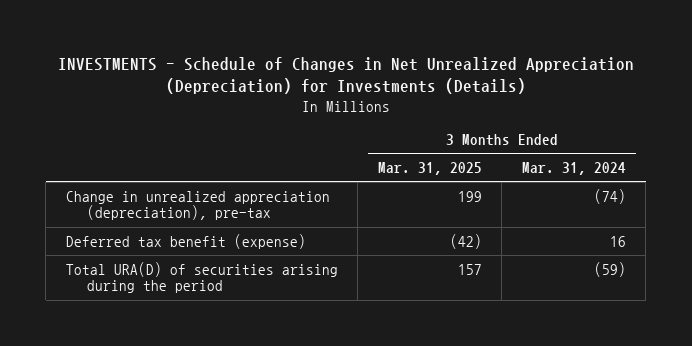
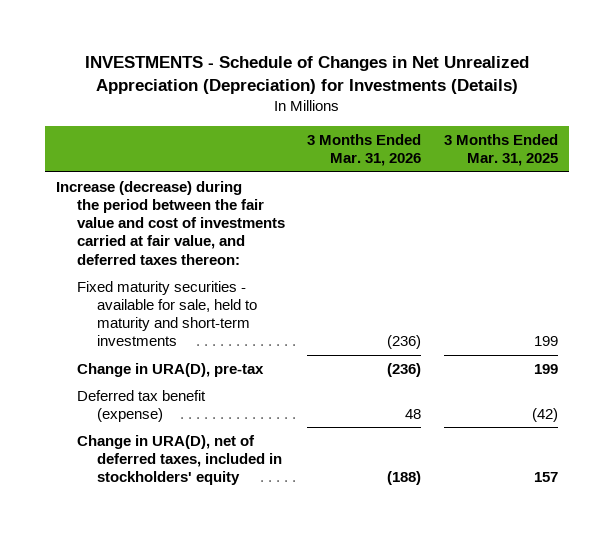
[521,161,626,175] Mar. 31, 2024 -> none
none -> [307,133,422,167] 3 Months Ended Mar. 31, 2026
none -> [56,180,285,265] Increase (decrease) during the period between the fair value and cost of investments carried at fair value, and deferred taxes thereon:
[65,190,330,221] Change in unrealized appreciation (depreciation), pre-tax -> [76,280,257,347] Fixed maturity securities - available for sale, held to maturity and short-term investments
none -> [76,362,264,377] Change in URA(D), pre-tax
[65,261,338,294] Total URA(D) of securities arising during the period -> [76,434,282,486] Change in URA(D), net of deferred taxes, included in stockholders' equity

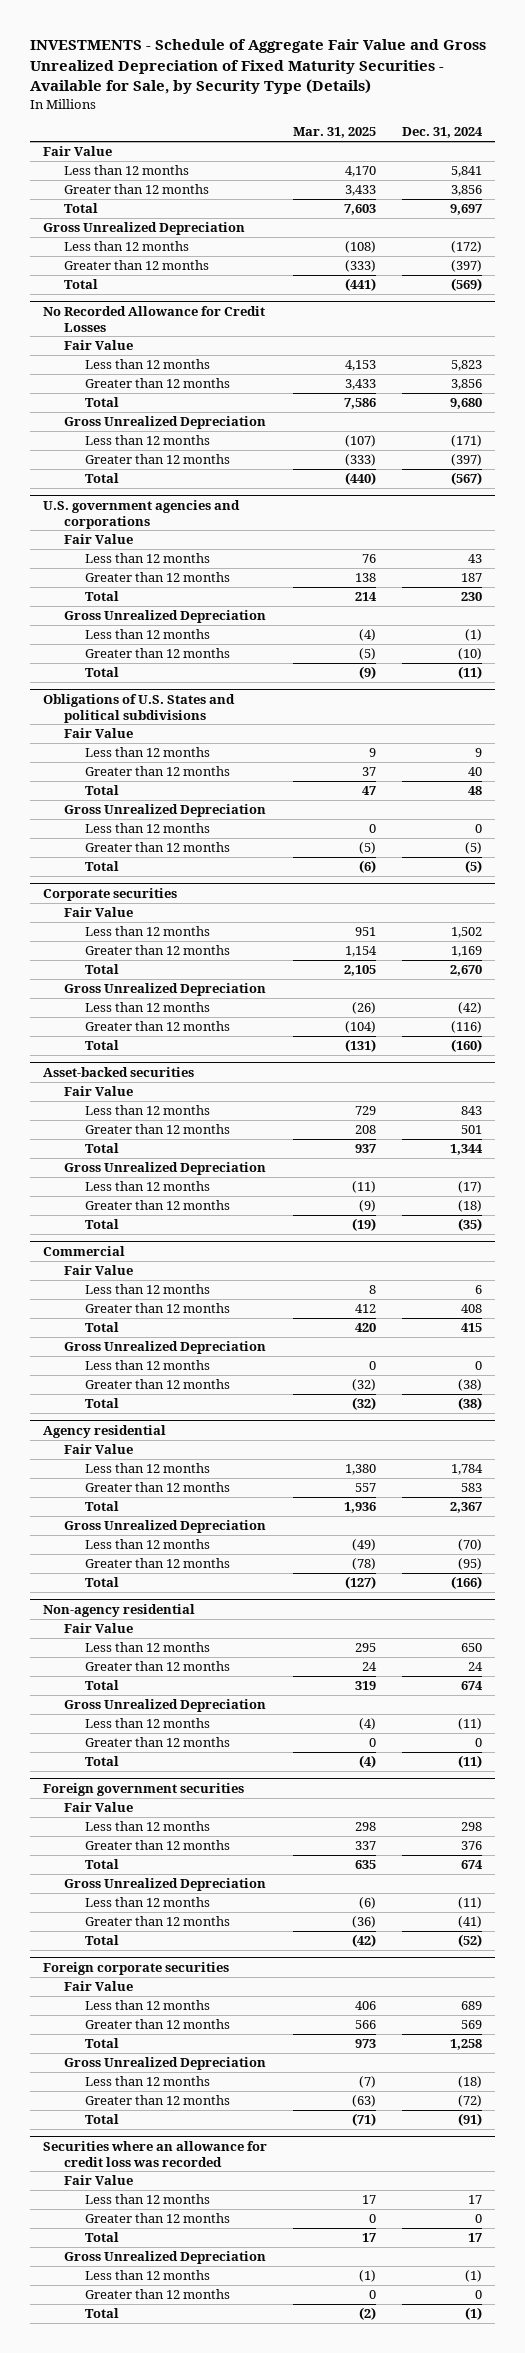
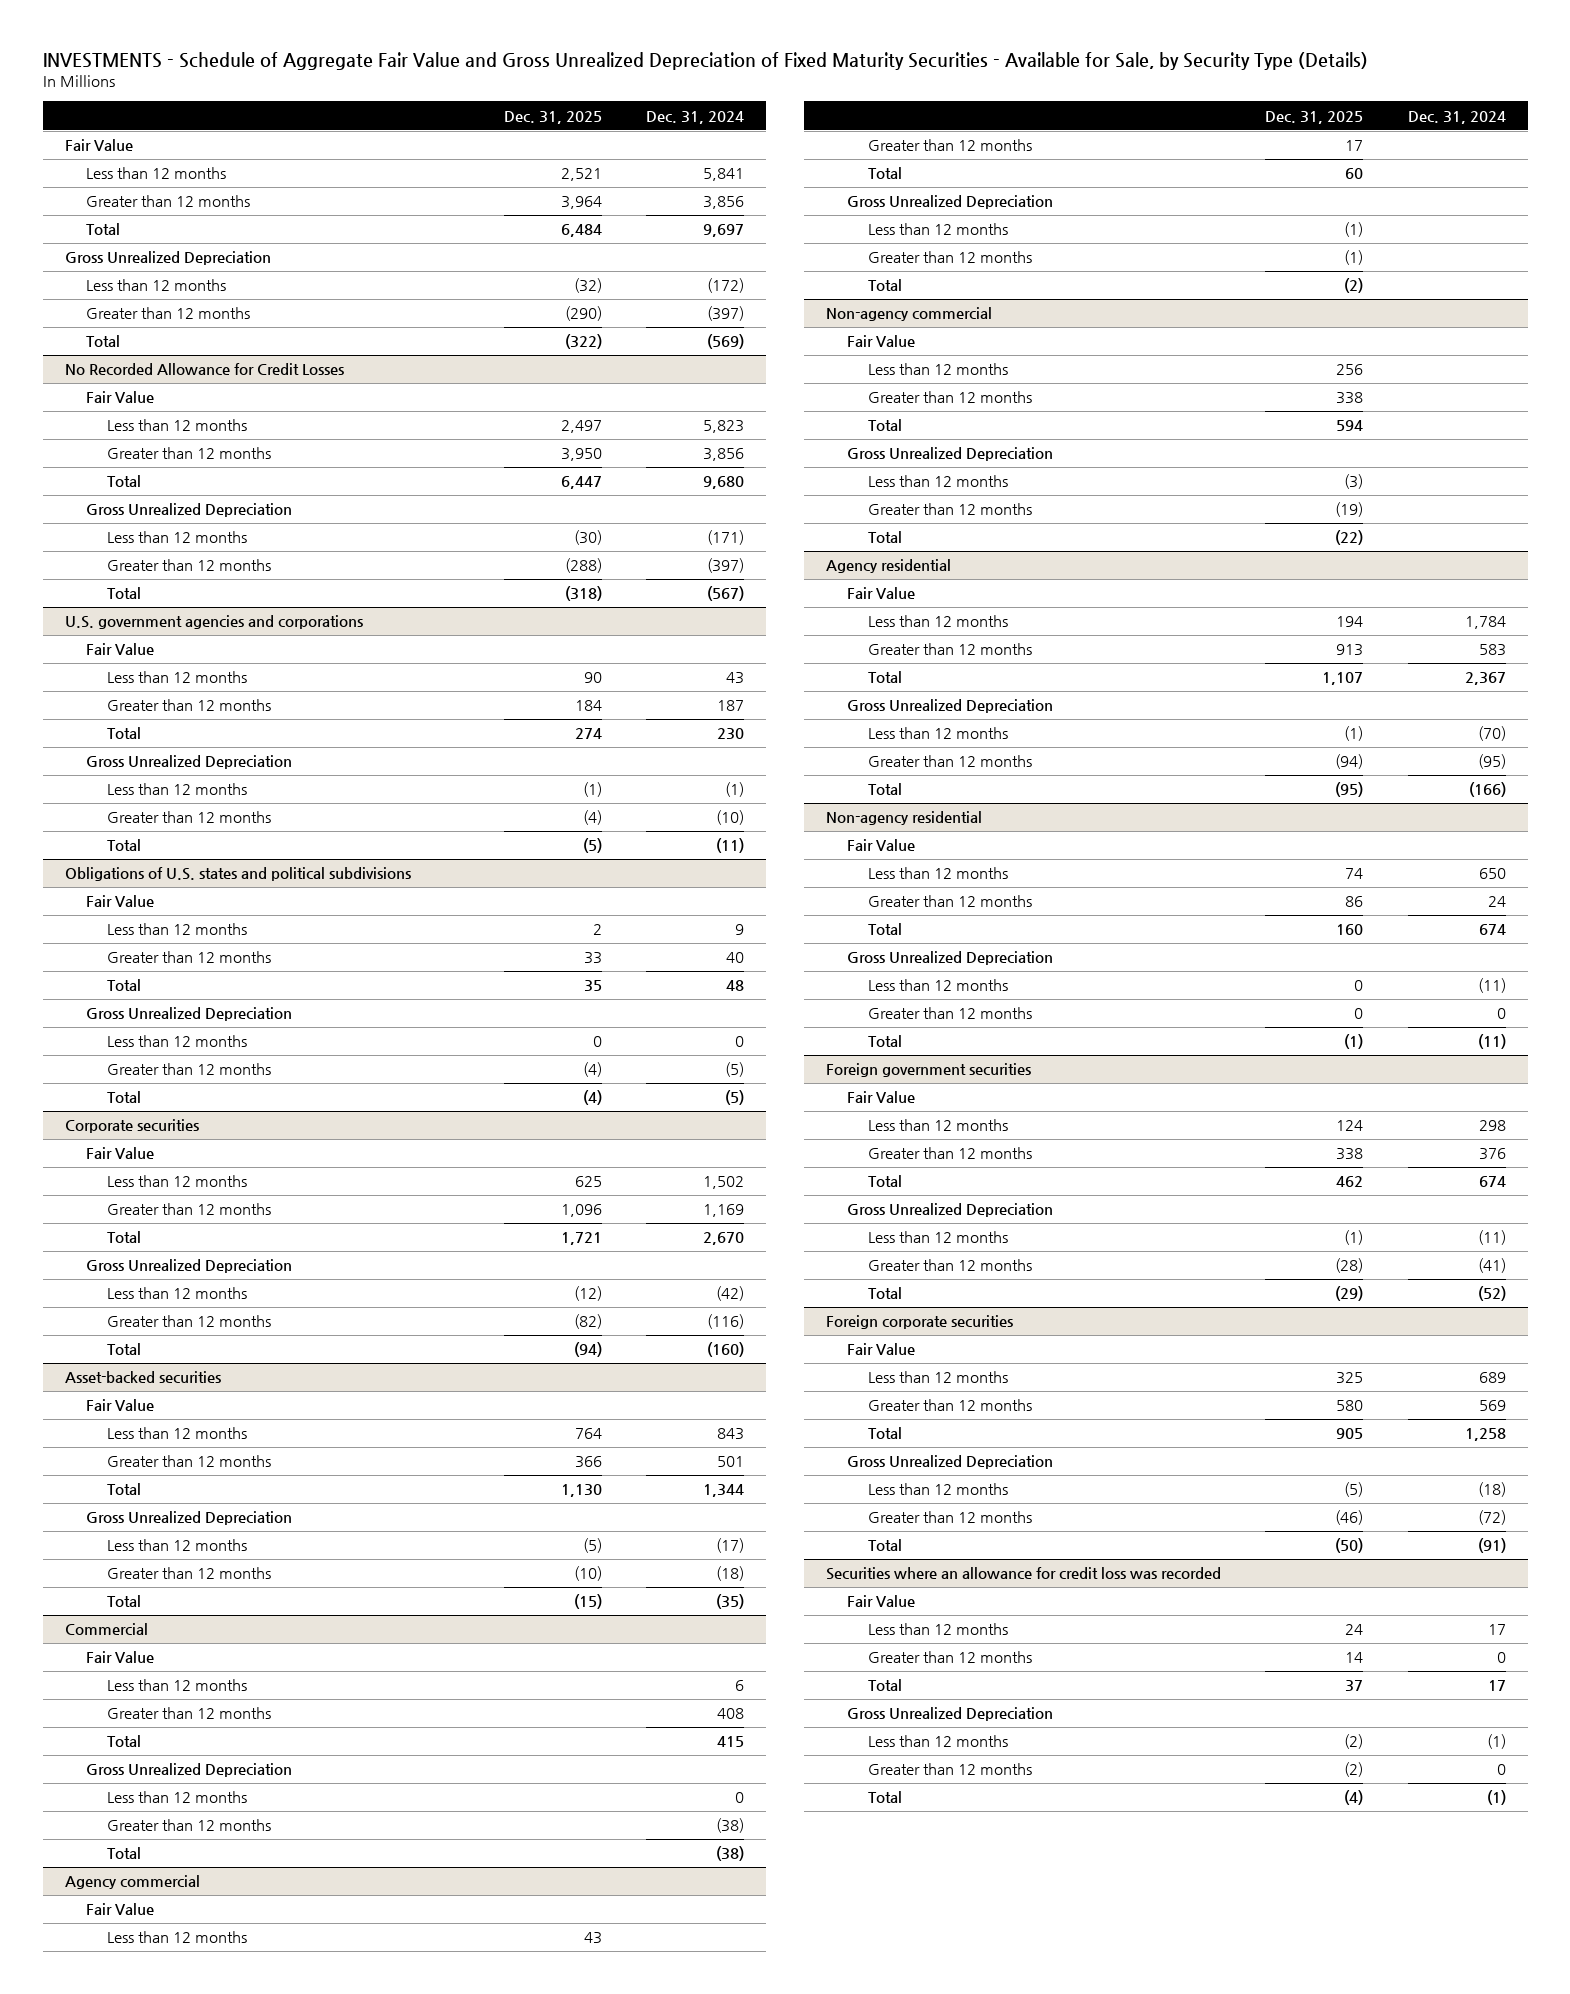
[293,127,377,139] Mar. 31, 2025 -> none
none -> [504,110,603,124] Dec. 31, 2025
[43,694,236,723] Obligations of U.S. States and political subdivisions -> [64,867,411,882] Obligations of U.S. states and political subdivisions
none -> [64,1875,200,1890] Agency commercial
none -> [85,1903,154,1916] Fair Value
none -> [106,1931,247,1944] Less than 12 months
none -> [868,139,1033,152] Greater than 12 months
none -> [868,167,903,180] Total
none -> [847,195,1054,210] Gross Unrealized Depreciation
none -> [868,223,1009,236] Less than 12 months
none -> [868,251,1033,264] Greater than 12 months
none -> [868,279,903,292] Total
none -> [826,307,993,322] Non-agency commercial
none -> [847,335,916,348] Fair Value
none -> [868,363,1009,376] Less than 12 months
none -> [868,391,1033,404] Greater than 12 months
none -> [868,419,903,432] Total
none -> [847,447,1054,462] Gross Unrealized Depreciation
none -> [868,475,1009,488] Less than 12 months
none -> [868,503,1033,516] Greater than 12 months
none -> [868,531,903,544] Total

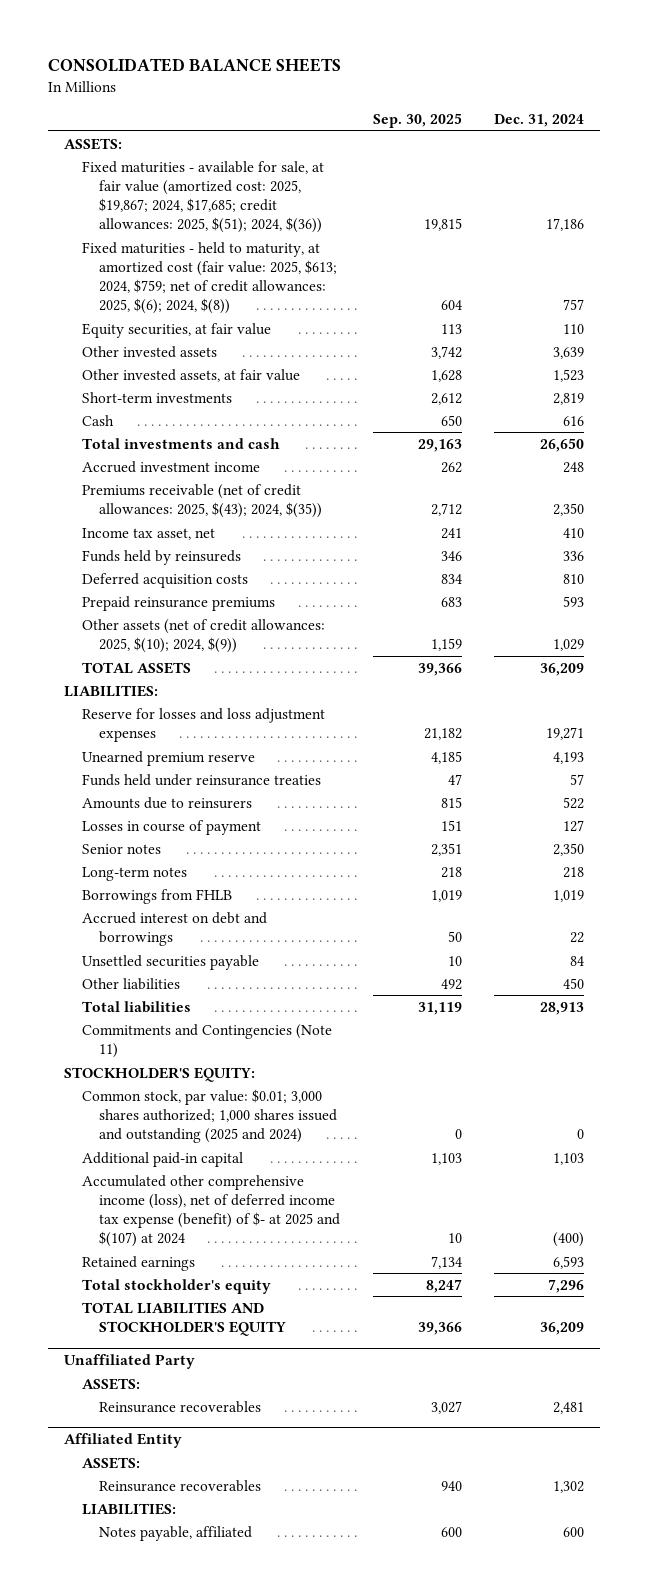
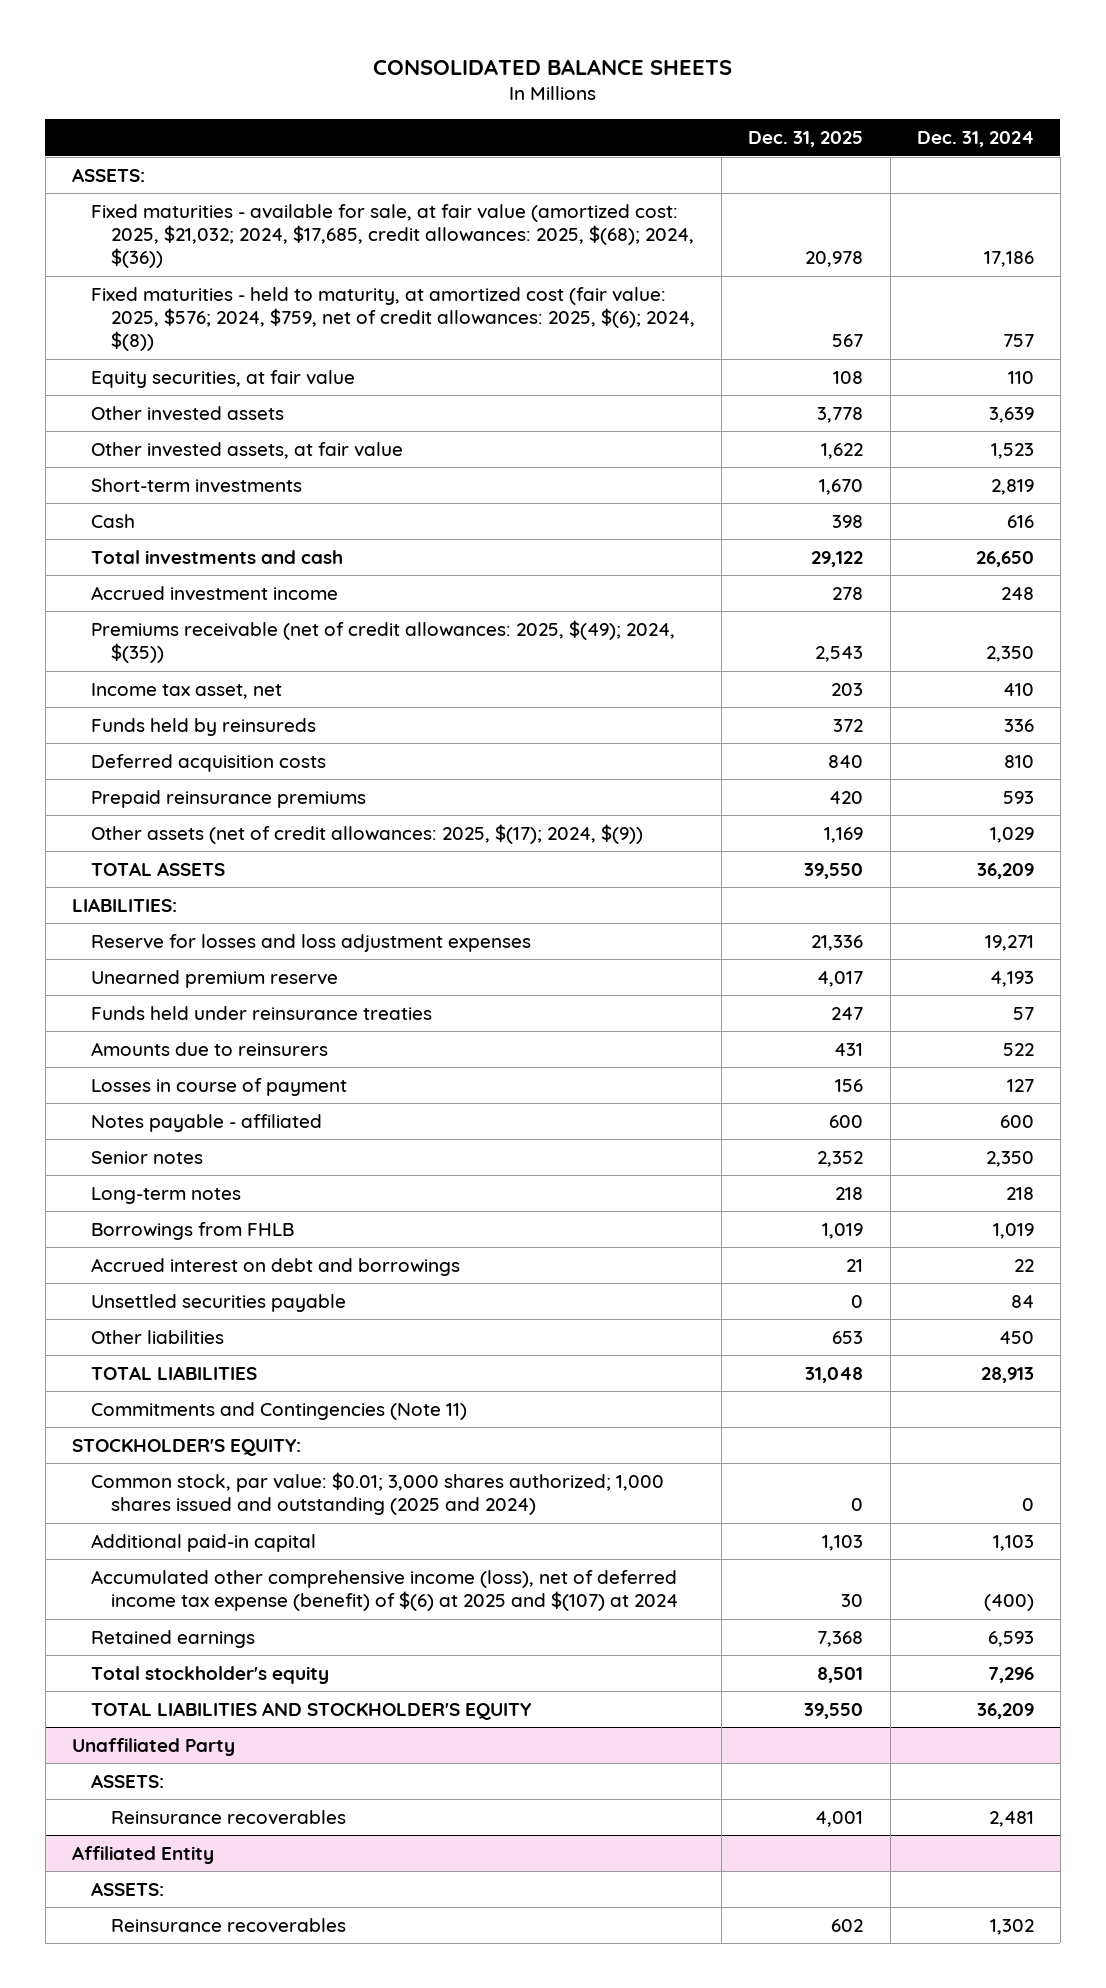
[372,113,462,129] Sep. 30, 2025 -> none
none -> [748,131,864,148] Dec. 31, 2025
[81,160,324,234] Fixed maturities - available for sale, at fair value (amortized cost: 2025, $19,867; 2024, $17,685; credit allowances: 2025, $(51); 2024, $(36)) -> [91,203,694,269] Fixed maturities - available for sale, at fair value (amortized cost: 2025, $21,032; 2024, $17,685, credit allowances: 2025, $(68); 2024, $(36))
[81,241,338,315] Fixed maturities - held to maturity, at amortized cost (fair value: 2025, $613; 2024, $759; net of credit allowances: 2025, $(6); 2024, $(8)) -> [91,286,695,352] Fixed maturities - held to maturity, at amortized cost (fair value: 2025, $576; 2024, $759, net of credit allowances: 2025, $(6); 2024, $(8))
[81,483,323,518] Premiums receivable (net of credit allowances: 2025, $(43); 2024, $(35)) -> [91,619,676,664] Premiums receivable (net of credit allowances: 2025, $(49); 2024, $(35))
[81,618,325,653] Other assets (net of credit allowances: 2025, $(10); 2024, $(9)) -> [91,823,644,844] Other assets (net of credit allowances: 2025, $(17); 2024, $(9))
none -> [91,1113,323,1132] Notes payable - affiliated
[81,1000,191,1013] Total liabilities -> [91,1365,258,1380] TOTAL LIABILITIES
[81,1174,341,1248] Accumulated other comprehensive income (loss), net of deferred income tax expense (benefit) of $- at 2025 and $(107) at 2024 -> [91,1569,678,1612] Accumulated other comprehensive income (loss), net of deferred income tax expense (benefit) of $(6) at 2025 and $(107) at 2024
[81,1502,176,1515] LIABILITIES: -> none
[99,1525,253,1541] Notes payable, affiliated -> none

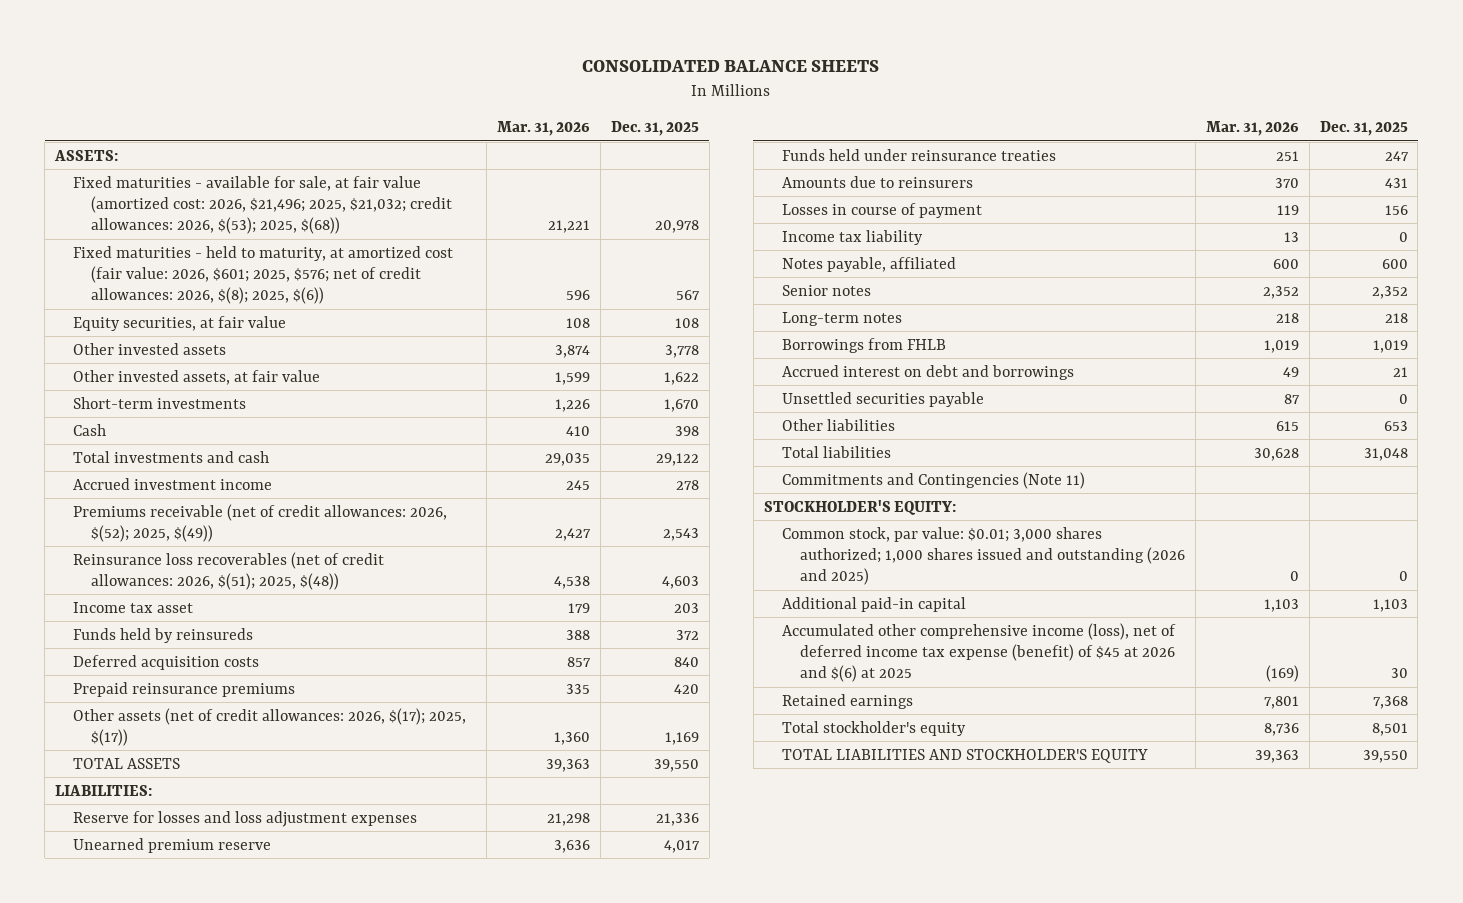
[916,131,1034,148] Dec. 31, 2024 -> none
none -> [497,121,591,137] Mar. 31, 2026
[91,203,694,269] Fixed maturities - available for sale, at fair value (amortized cost: 2025, $21,032; 2024, $17,685, credit allowances: 2025, $(68); 2024, $(36)) -> [73,175,453,235] Fixed maturities - available for sale, at fair value (amortized cost: 2026, $21,496; 2025, $21,032; credit allowances: 2026, $(53); 2025, $(68))
[91,286,695,352] Fixed maturities - held to maturity, at amortized cost (fair value: 2025, $576; 2024, $759, net of credit allowances: 2025, $(6); 2024, $(8)) -> [73,245,454,305] Fixed maturities - held to maturity, at amortized cost (fair value: 2026, $601; 2025, $576; net of credit allowances: 2026, $(8); 2025, $(6))
[91,619,676,664] Premiums receivable (net of credit allowances: 2025, $(49); 2024, $(35)) -> [73,503,448,542] Premiums receivable (net of credit allowances: 2026, $(52); 2025, $(49))
none -> [73,551,385,590] Reinsurance loss recoverables (net of credit allowances: 2026, $(51); 2025, $(48))
[91,682,283,699] Income tax asset, net -> [73,601,194,613] Income tax asset
[91,823,644,844] Other assets (net of credit allowances: 2025, $(17); 2024, $(9)) -> [73,707,467,746] Other assets (net of credit allowances: 2026, $(17); 2025, $(17))
none -> [781,229,923,245] Income tax liability
[91,1113,323,1132] Notes payable - affiliated -> [781,256,956,272] Notes payable, affiliated
[91,1365,258,1380] TOTAL LIABILITIES -> [781,445,891,458] Total liabilities
[91,1471,665,1516] Common stock, par value: $0.01; 3,000 shares authorized; 1,000 shares issued and outstanding (2025 and 2024) -> [781,526,1185,586] Common stock, par value: $0.01; 3,000 shares authorized; 1,000 shares issued and outstanding (2026 and 2025)
[91,1569,678,1612] Accumulated other comprehensive income (loss), net of deferred income tax expense (benefit) of $(6) at 2025 and $(107) at 2024 -> [781,622,1176,683] Accumulated other comprehensive income (loss), net of deferred income tax expense (benefit) of $45 at 2026 and $(6) at 2025
[71,1737,235,1756] Unaffiliated Party -> none
[91,1773,165,1788] ASSETS: -> none
[110,1809,346,1825] Reinsurance recoverables -> none
[71,1845,214,1864] Affiliated Entity -> none
[91,1881,165,1896] ASSETS: -> none
[110,1917,346,1933] Reinsurance recoverables -> none

